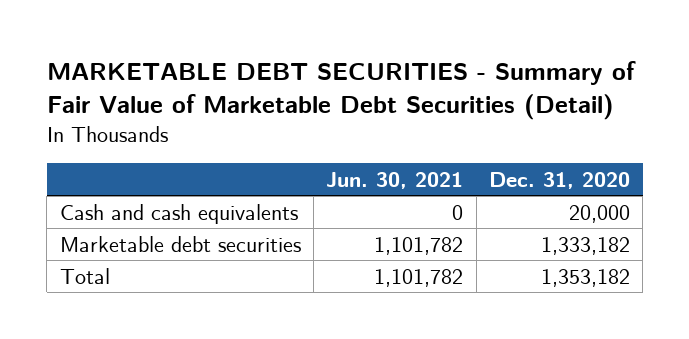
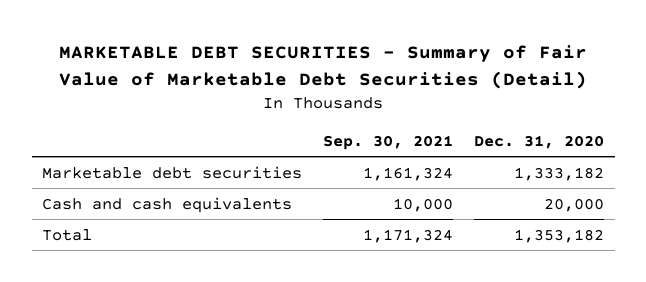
[326,171,464,189] Jun. 30, 2021 -> none
none -> [323,134,454,150] Sep. 30, 2021
[59,203,298,224] Cash and cash equivalents -> [42,196,293,213] Cash and cash equivalents

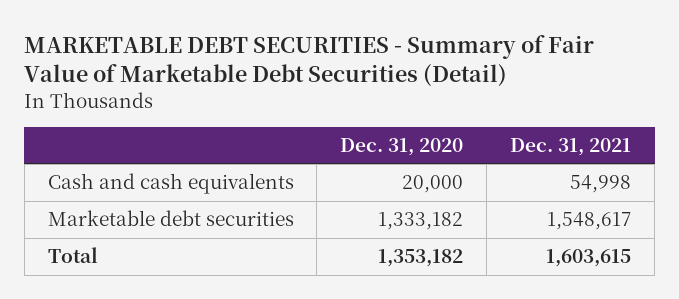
[323,134,454,150] Sep. 30, 2021 -> none
none -> [510,137,632,156] Dec. 31, 2021
[42,165,303,179] Marketable debt securities -> [47,210,294,227] Marketable debt securities

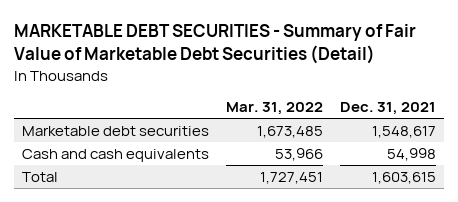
[340,137,464,156] Dec. 31, 2020 -> none
none -> [225,102,323,116] Mar. 31, 2022
[47,173,294,195] Cash and cash equivalents -> [22,148,210,162] Cash and cash equivalents

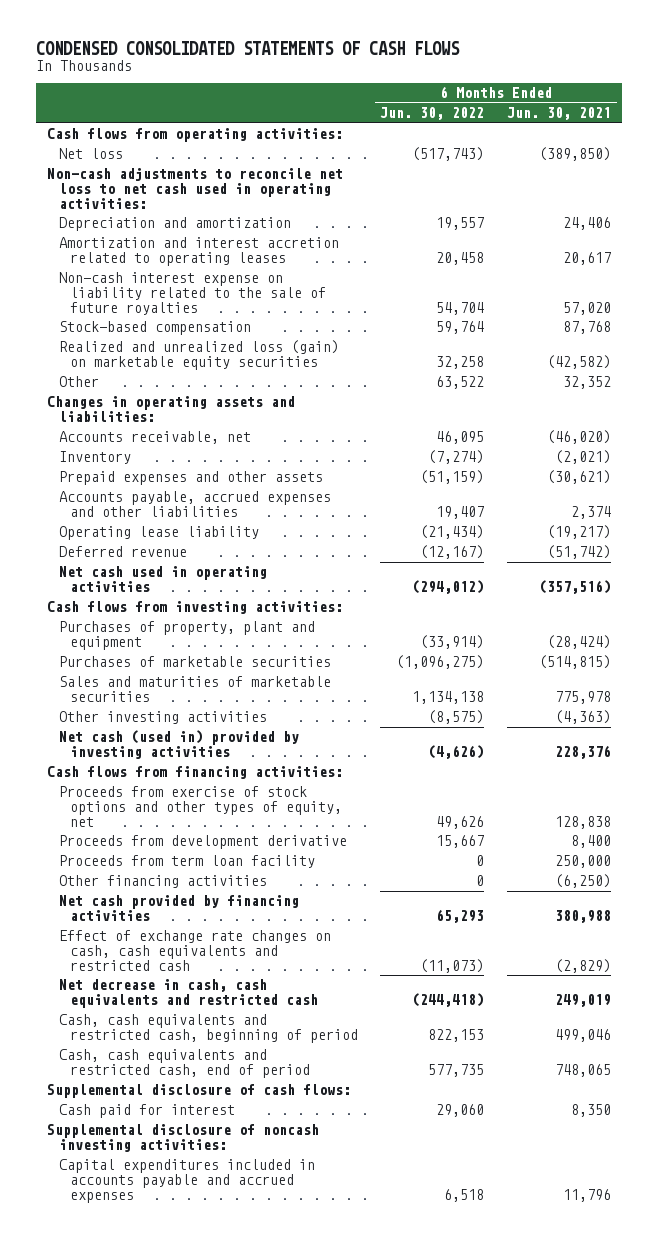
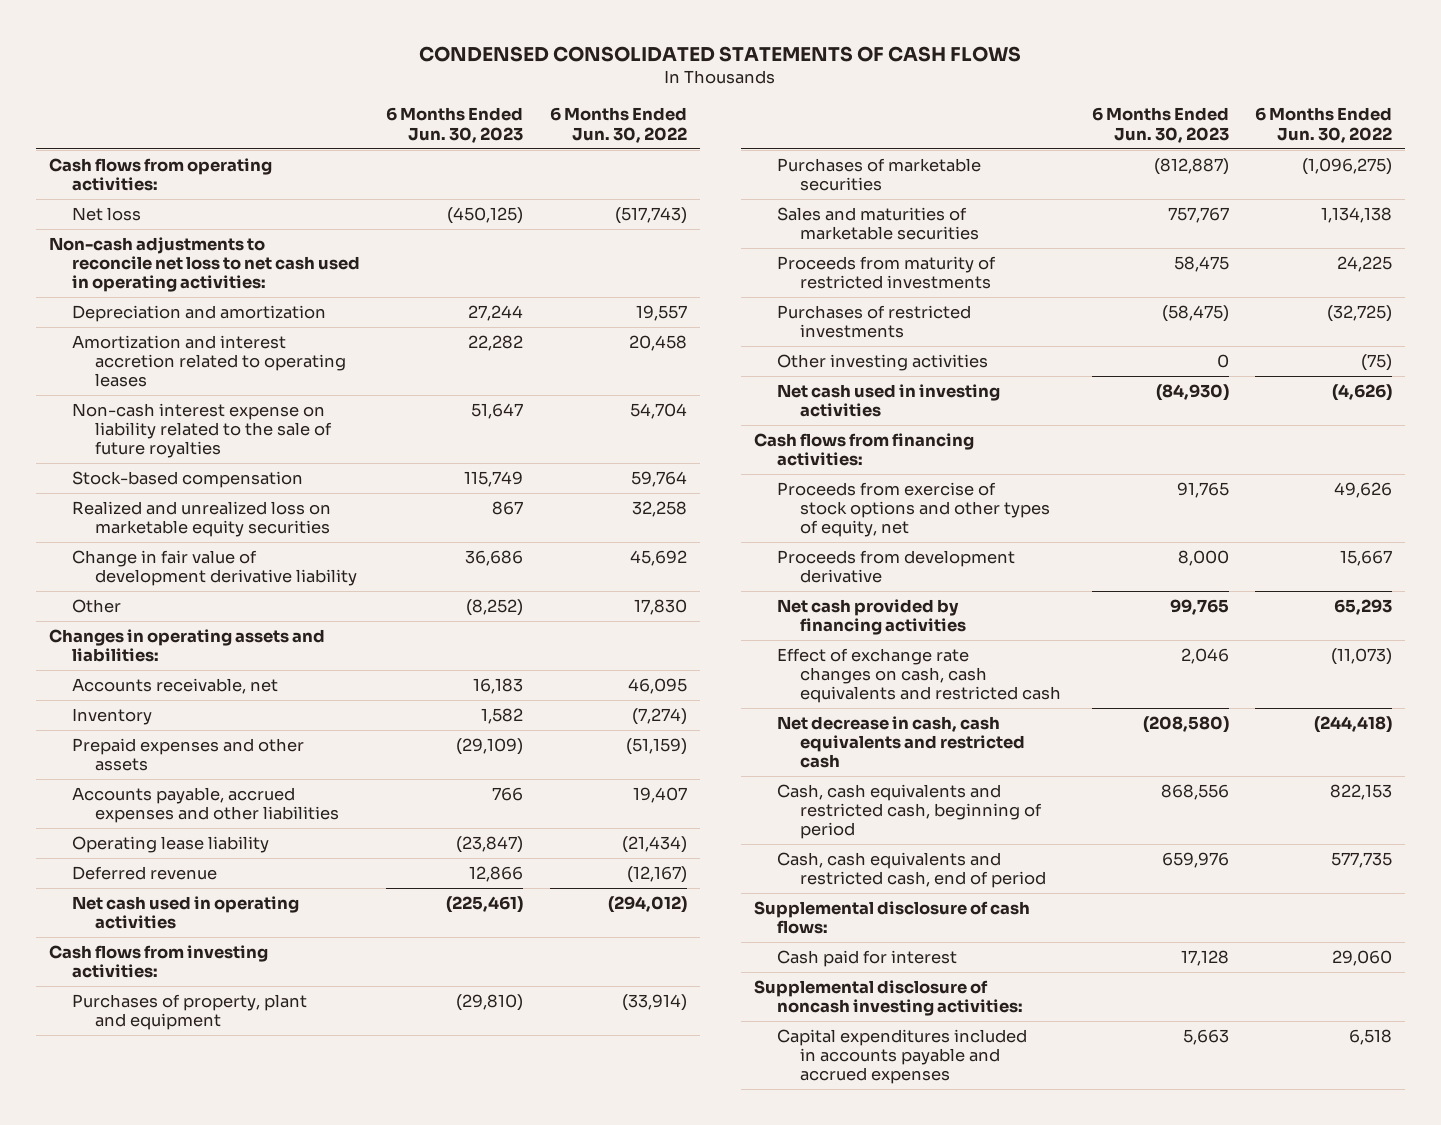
[506,107,611,121] Jun. 30, 2021 -> none
none -> [386,107,524,143] 6 Months Ended Jun. 30, 2023
[58,340,339,371] Realized and unrealized loss (gain) on marketable equity securities -> [71,501,331,538] Realized and unrealized loss on marketable equity securities
none -> [71,550,357,587] Change in fair value of development derivative liability
[436,376,485,390] 63,522 -> [633,599,687,616] 17,830
none -> [777,256,997,290] Proceeds from maturity of restricted investments
none -> [777,305,972,339] Purchases of restricted investments
[428,710,485,725] (8,575) -> [1360,354,1392,372] (75)
[58,730,299,760] Net cash (used in) provided by investing activities -> [777,384,1001,418] Net cash used in investing activities
[58,855,315,869] Proceeds from term loan facility -> none
[58,875,267,889] Other financing activities -> none

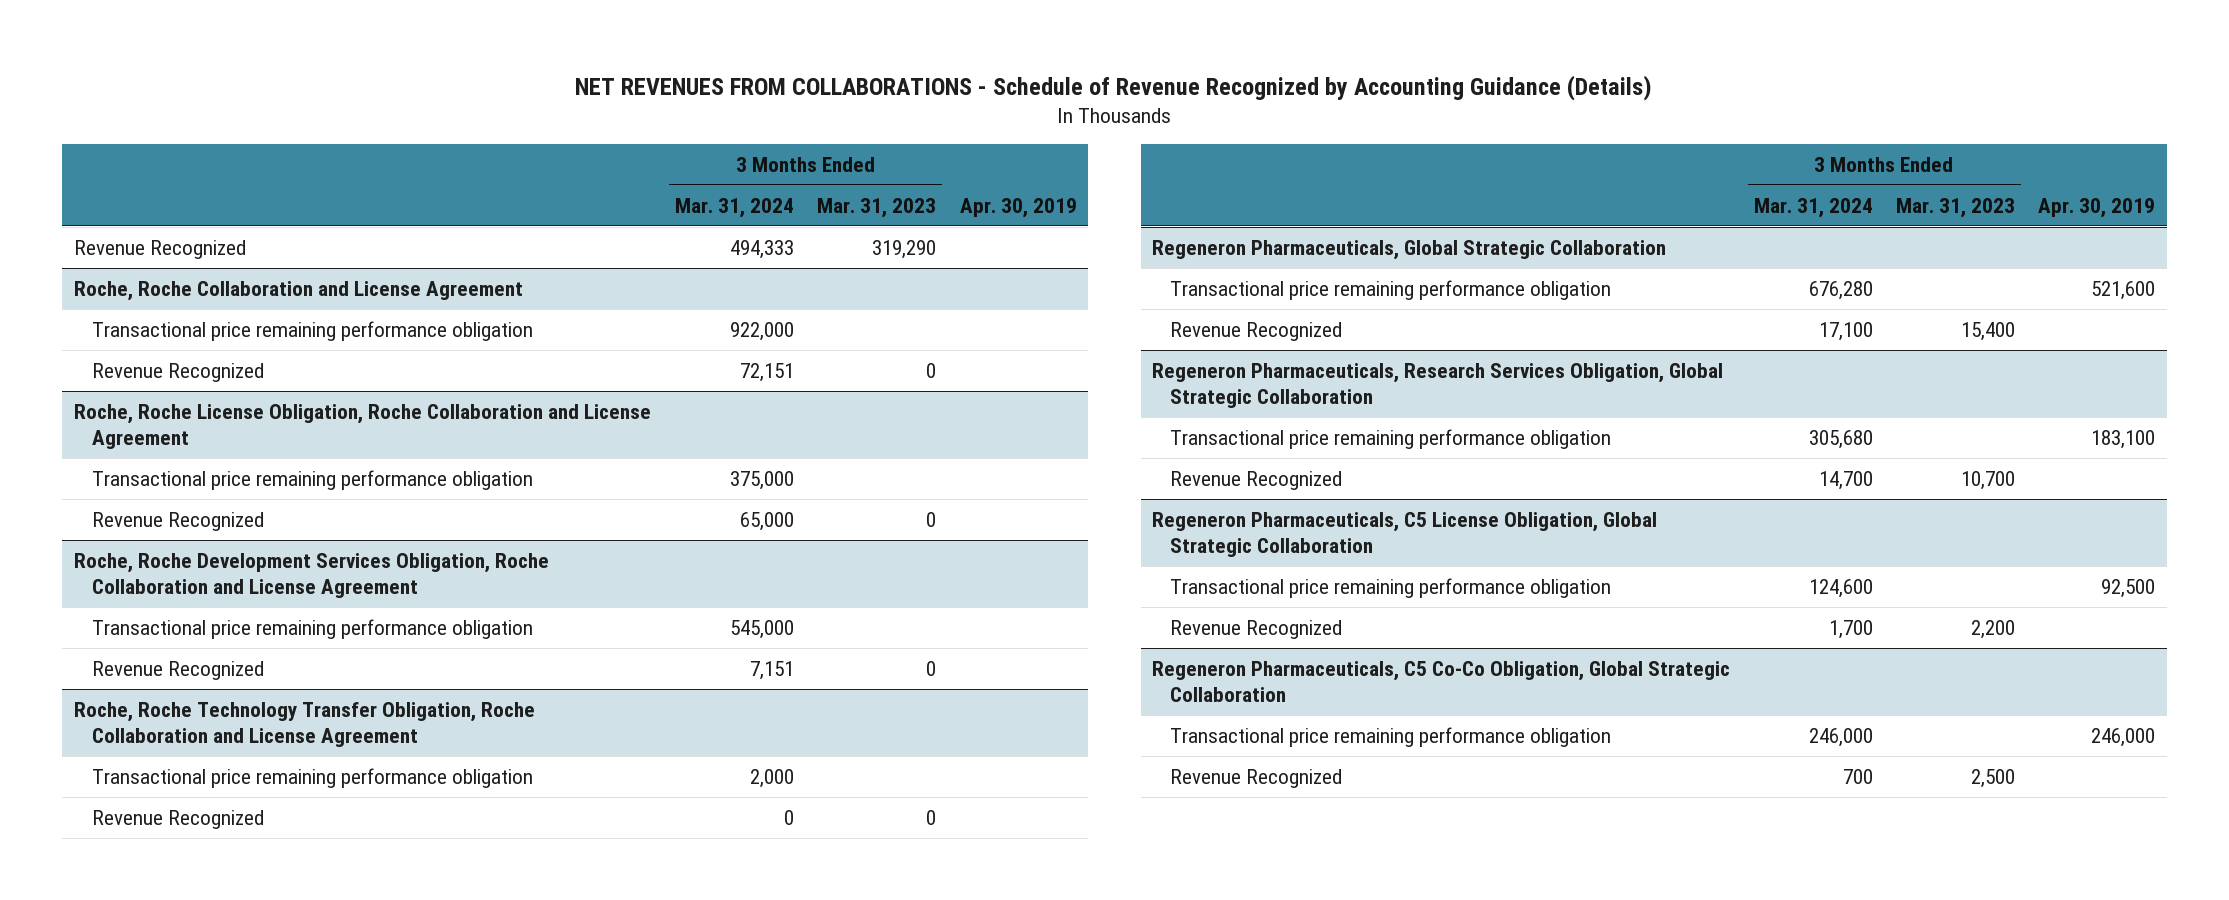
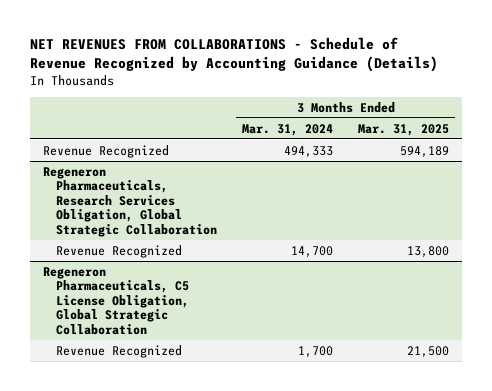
[817,197,937,218] Mar. 31, 2023 -> none
[959,197,1077,218] Apr. 30, 2019 -> none
none -> [358,123,450,136] Mar. 31, 2025
[73,280,523,301] Roche, Roche Collaboration and License Agreement -> none
[91,320,533,341] Transactional price remaining performance obligation -> none
[91,362,264,382] Revenue Recognized -> none
[73,403,651,450] Roche, Roche License Obligation, Roche Collaboration and License Agreement -> none
[91,469,533,490] Transactional price remaining performance obligation -> none
[91,511,264,531] Revenue Recognized -> none
[73,552,549,599] Roche, Roche Development Services Obligation, Roche Collaboration and License Agreement -> none
[91,618,533,639] Transactional price remaining performance obligation -> none
[91,660,264,680] Revenue Recognized -> none
[73,701,535,748] Roche, Roche Technology Transfer Obligation, Roche Collaboration and License Agreement -> none
[91,767,533,788] Transactional price remaining performance obligation -> none
[91,809,264,829] Revenue Recognized -> none
[1152,239,1667,260] Regeneron Pharmaceuticals, Global Strategic Collaboration -> none
[1170,279,1612,300] Transactional price remaining performance obligation -> none
[1170,321,1343,341] Revenue Recognized -> none
[1170,428,1612,449] Transactional price remaining performance obligation -> none
[1170,577,1612,598] Transactional price remaining performance obligation -> none
[1152,660,1731,703] Regeneron Pharmaceuticals, C5 Co-Co Obligation, Global Strategic Collaboration -> none
[1170,726,1612,747] Transactional price remaining performance obligation -> none
[1170,768,1343,788] Revenue Recognized -> none

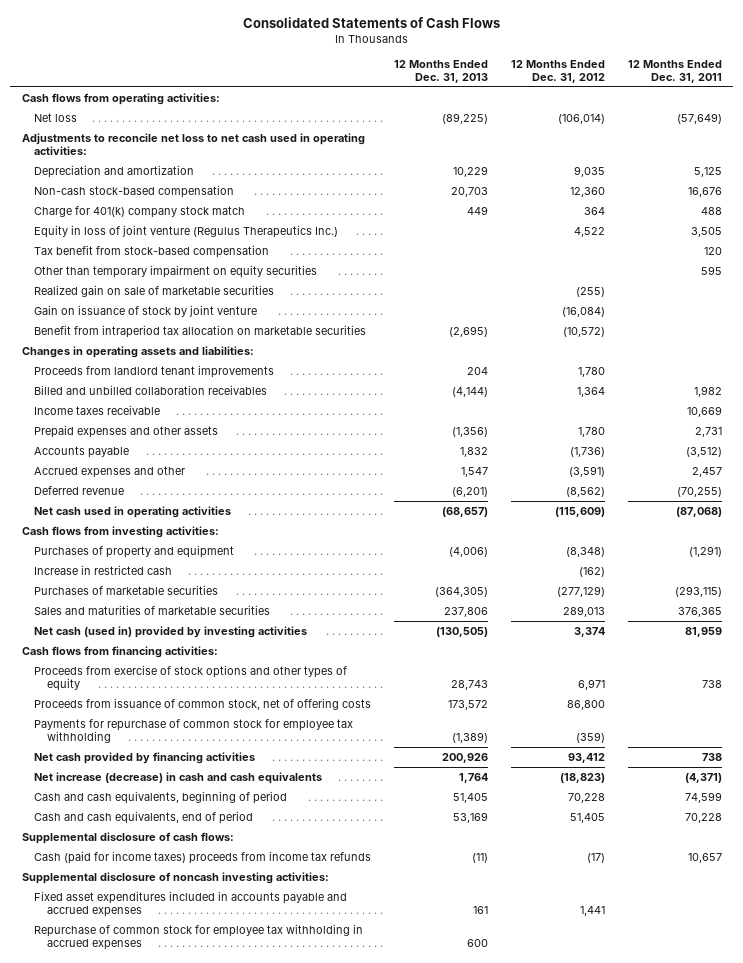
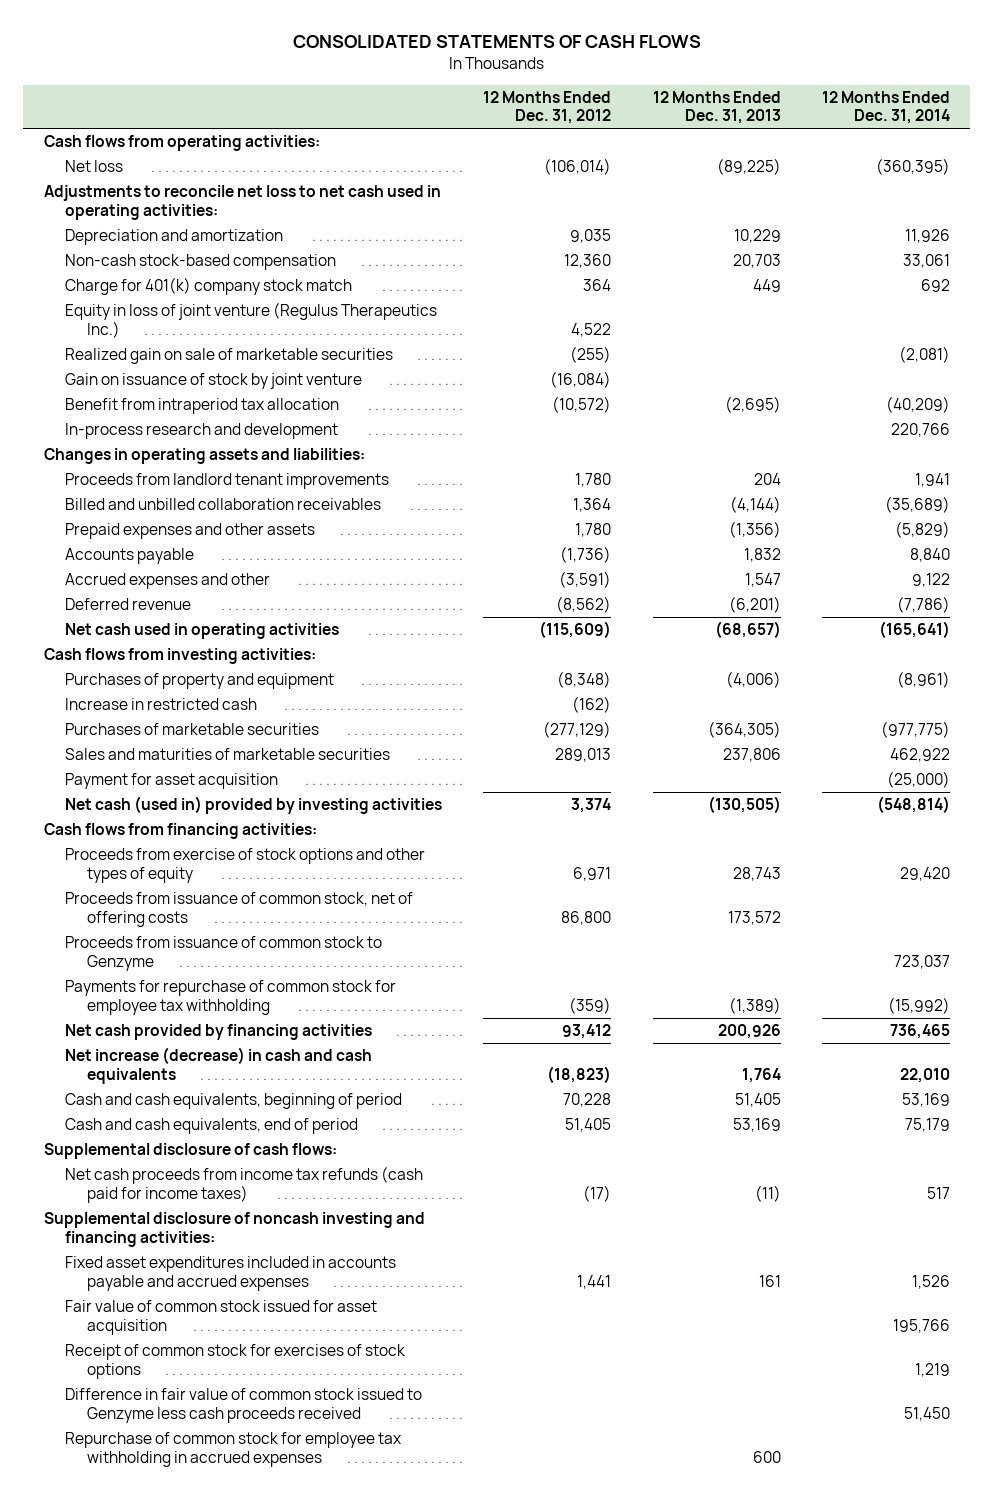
[242,16,500,28] Consolidated Statements of Cash Flows -> [292,34,701,48] CONSOLIDATED STATEMENTS OF CASH FLOWS
[627,59,722,83] 12 Months Ended Dec. 31, 2011 -> none
none -> [821,91,950,125] 12 Months Ended Dec. 31, 2014
[34,244,270,258] Tax benefit from stock-based compensation -> none
[34,264,318,278] Other than temporary impairment on equity securities -> none
[34,324,367,338] Benefit from intraperiod tax allocation on marketable securities -> [65,398,340,415] Benefit from intraperiod tax allocation
none -> [65,423,339,440] In-process research and development
[34,404,161,415] Income taxes receivable -> none
none -> [65,773,279,790] Payment for asset acquisition
none -> [65,936,383,971] Proceeds from issuance of common stock to Genzyme
[34,850,372,864] Cash (paid for income taxes) proceeds from income tax refunds -> [65,1166,424,1203] Net cash proceeds from income tax refunds (cash paid for income taxes)
[21,871,329,884] Supplemental disclosure of noncash investing activities: -> [43,1212,425,1247] Supplemental disclosure of noncash investing and financing activities:
none -> [65,1300,378,1335] Fair value of common stock issued for asset acquisition
none -> [65,1344,406,1379] Receipt of common stock for exercises of stock options
none -> [65,1388,423,1423] Difference in fair value of common stock issued to Genzyme less cash proceeds received

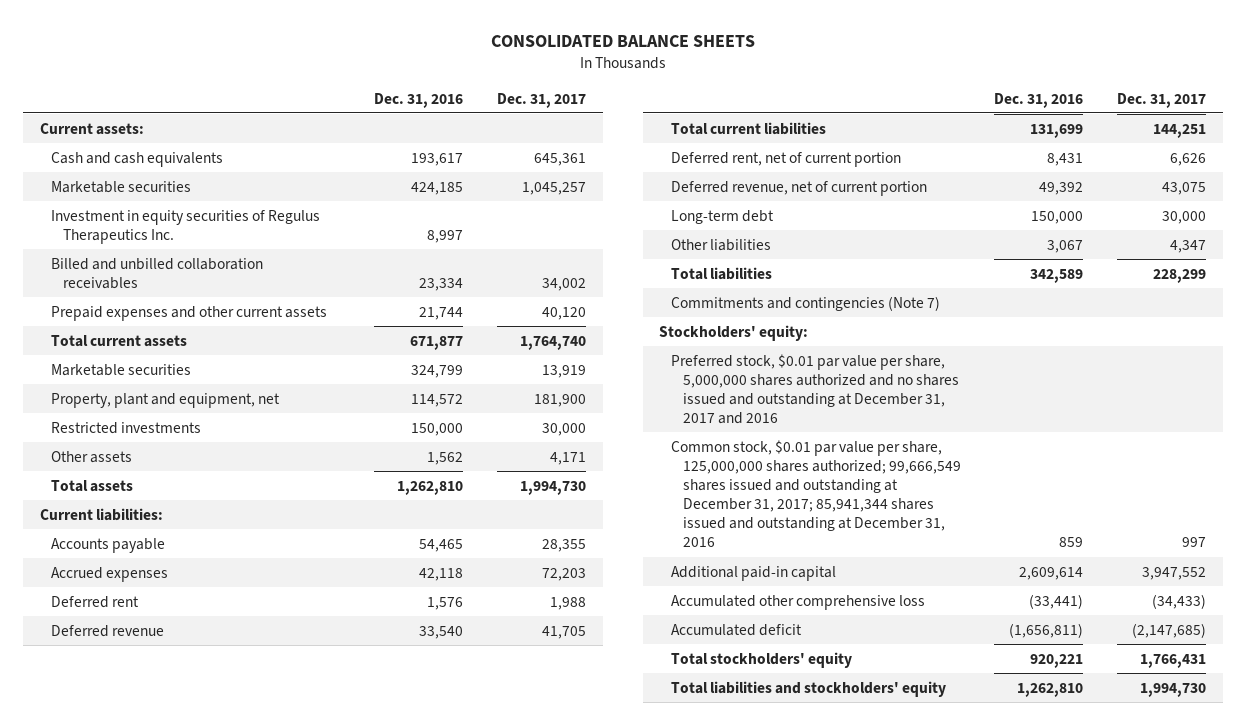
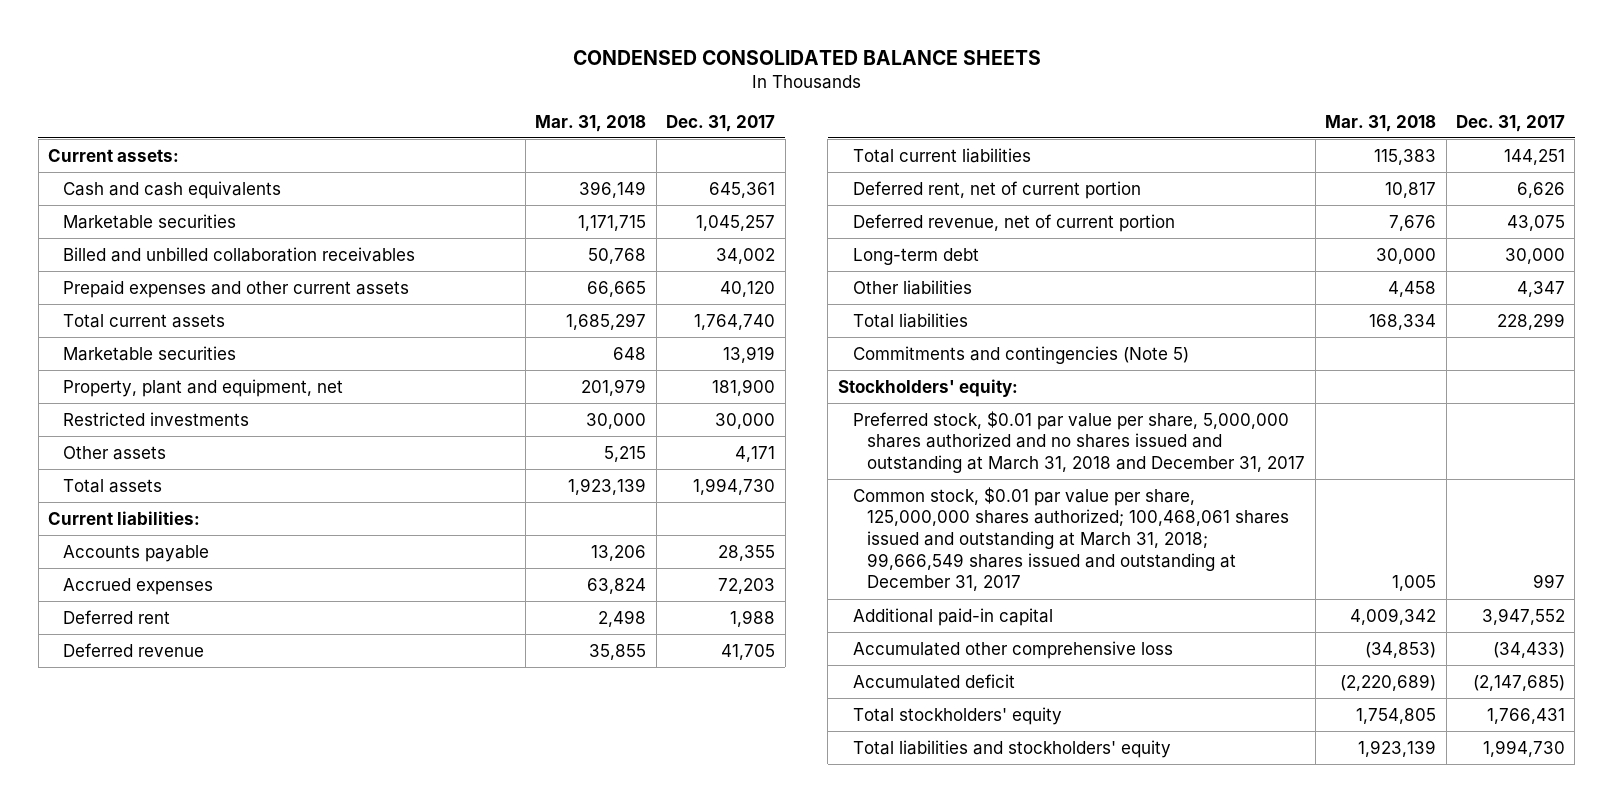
[490,34,755,47] CONSOLIDATED BALANCE SHEETS -> [572,49,1041,65] CONDENSED CONSOLIDATED BALANCE SHEETS
[374,92,464,108] Dec. 31, 2016 -> none
none -> [535,114,647,132] Mar. 31, 2018
[51,209,321,244] Investment in equity securities of Regulus Therapeutics Inc. -> none
[670,295,940,311] Commitments and contingencies (Note 7) -> [852,345,1189,364] Commitments and contingencies (Note 5)
[670,353,959,425] Preferred stock, $0.01 par value per share, 5,000,000 shares authorized and no shares issued and outstanding at December 31, 2017 and 2016 -> [852,410,1306,474] Preferred stock, $0.01 par value per share, 5,000,000 shares authorized and no shares issued and outstanding at March 31, 2018 and December 31, 2017
[670,439,961,548] Common stock, $0.01 par value per share, 125,000,000 shares authorized; 99,666,549 shares issued and outstanding at December 31, 2017; 85,941,344 shares issued and outstanding at December 31, 2016 -> [852,486,1290,592] Common stock, $0.01 par value per share, 125,000,000 shares authorized; 100,468,061 shares issued and outstanding at March 31, 2018; 99,666,549 shares issued and outstanding at December 31, 2017

